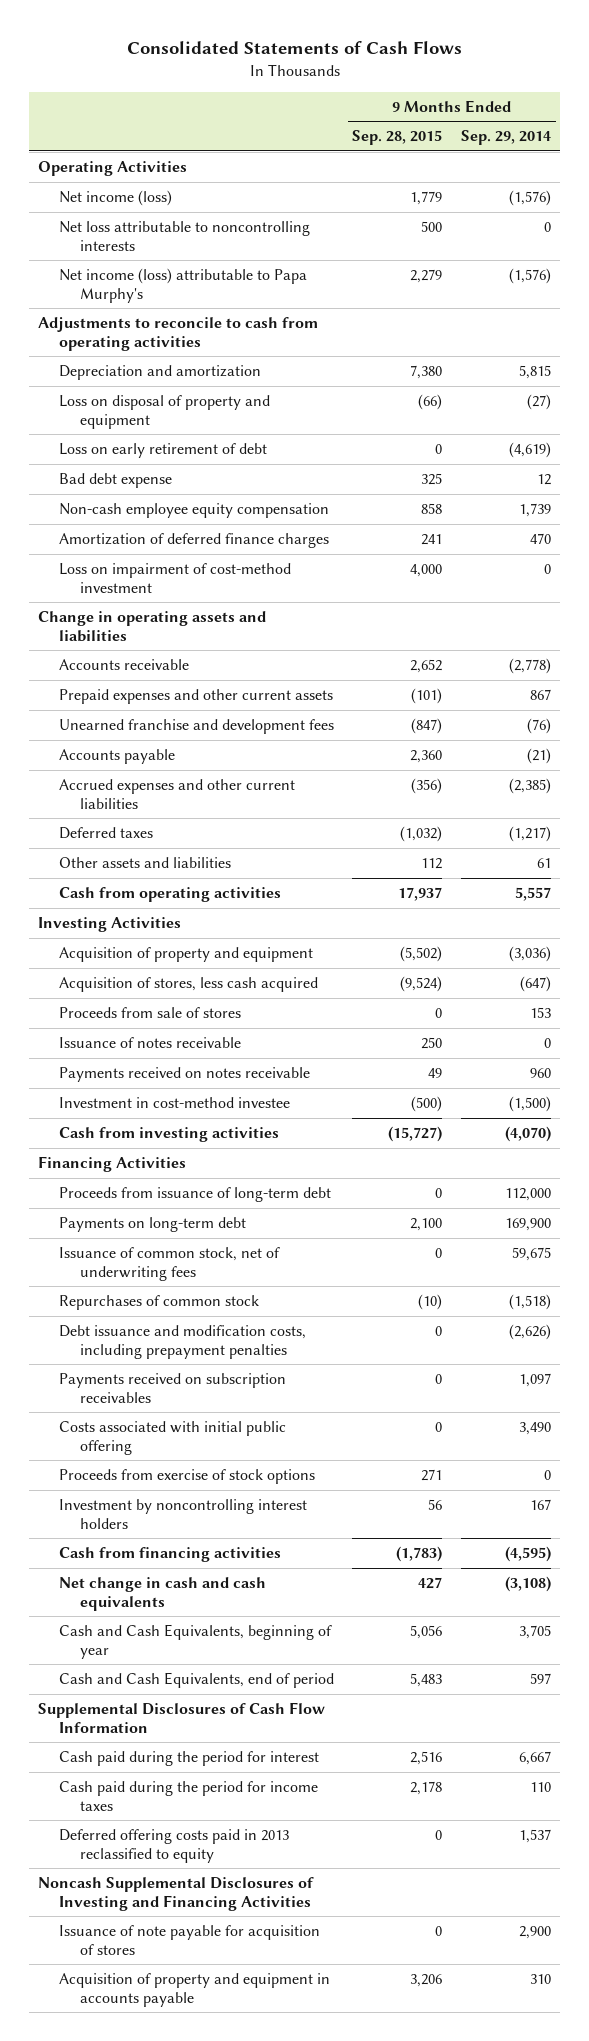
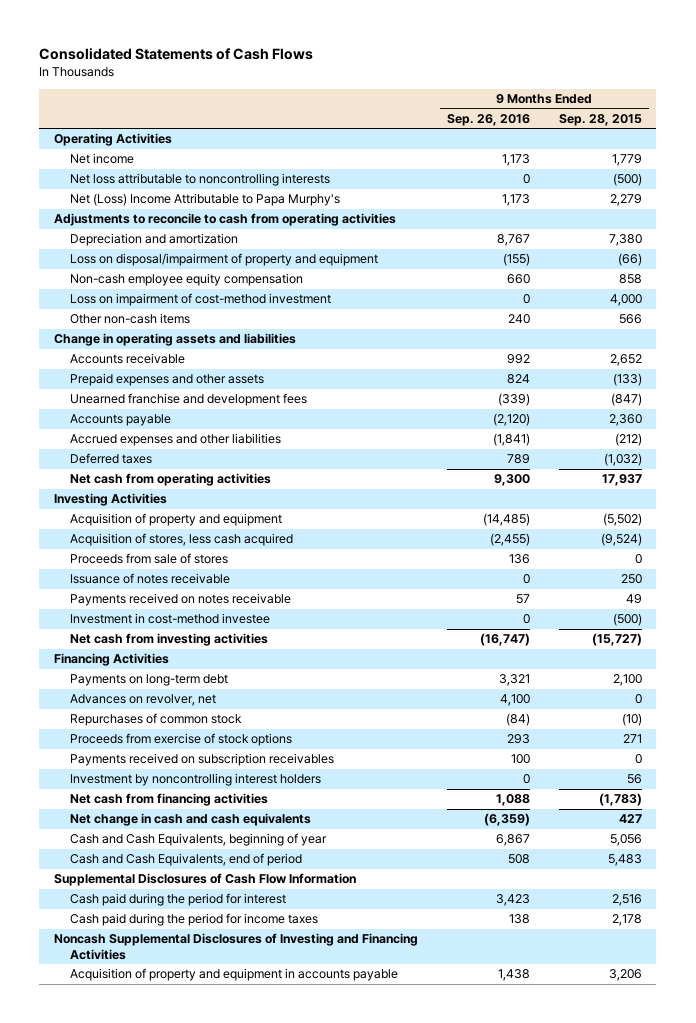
[460,130,551,146] Sep. 29, 2014 -> none
none -> [446,113,530,126] Sep. 26, 2016
[58,190,172,207] Net income (loss) -> [69,153,134,165] Net income
[421,221,443,233] 500 -> [612,173,642,187] (500)
[58,268,307,303] Net income (loss) attributable to Papa Murphy's -> [69,193,340,207] Net (Loss) Income Attributable to Papa Murphy's
[58,443,267,459] Loss on early retirement of debt -> none
[58,473,172,489] Bad debt expense -> none
[58,395,270,429] Loss on disposal of property and equipment -> [69,253,378,267] Loss on disposal/impairment of property and equipment
[58,533,329,549] Amortization of deferred finance charges -> none
none -> [69,313,190,325] Other non-cash items
[58,689,333,705] Prepaid expenses and other current assets -> [69,373,264,387] Prepaid expenses and other assets
[411,688,443,705] (101) -> [612,373,642,387] (133)
[58,779,295,809] Accrued expenses and other current liabilities -> [69,433,281,447] Accrued expenses and other liabilities
[411,778,443,795] (356) -> [614,433,642,447] (212)
[58,857,231,869] Other assets and liabilities -> none
[58,887,281,903] Cash from operating activities -> [69,473,271,487] Net cash from operating activities
[58,1127,279,1143] Cash from investing activities -> [69,633,268,647] Net cash from investing activities
[58,1187,331,1203] Proceeds from issuance of long-term debt -> none
[58,1247,280,1281] Issuance of common stock, net of underwriting fees -> none
none -> [69,694,216,707] Advances on revolver, net
[58,1325,306,1359] Debt issuance and modification costs, including prepayment penalties -> none
[58,1421,286,1455] Costs associated with initial public offering -> none
[58,1373,286,1403] Payments received on subscription receivables -> [69,753,334,767] Payments received on subscription receivables
[58,1547,281,1563] Cash from financing activities -> [69,793,268,807] Net cash from financing activities
[58,1829,289,1863] Deferred offering costs paid in 2013 reclassified to equity -> none
[58,1925,320,1955] Issuance of note payable for acquisition of stores -> none

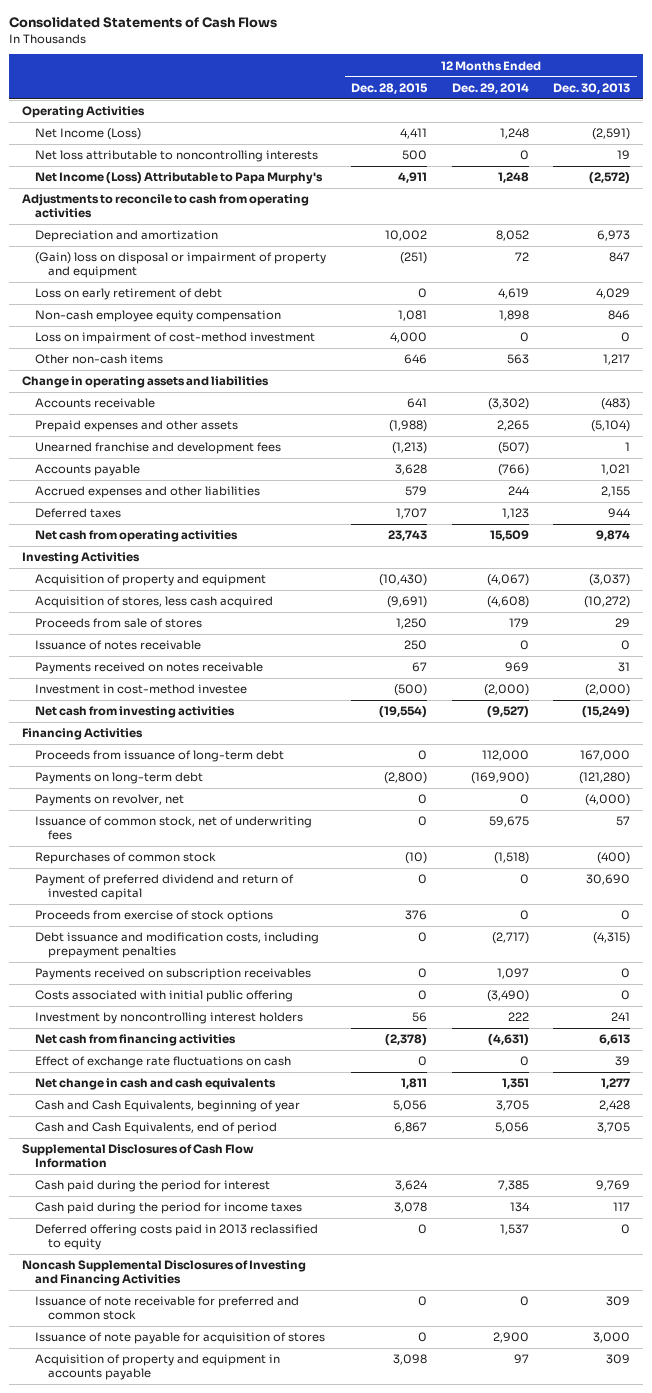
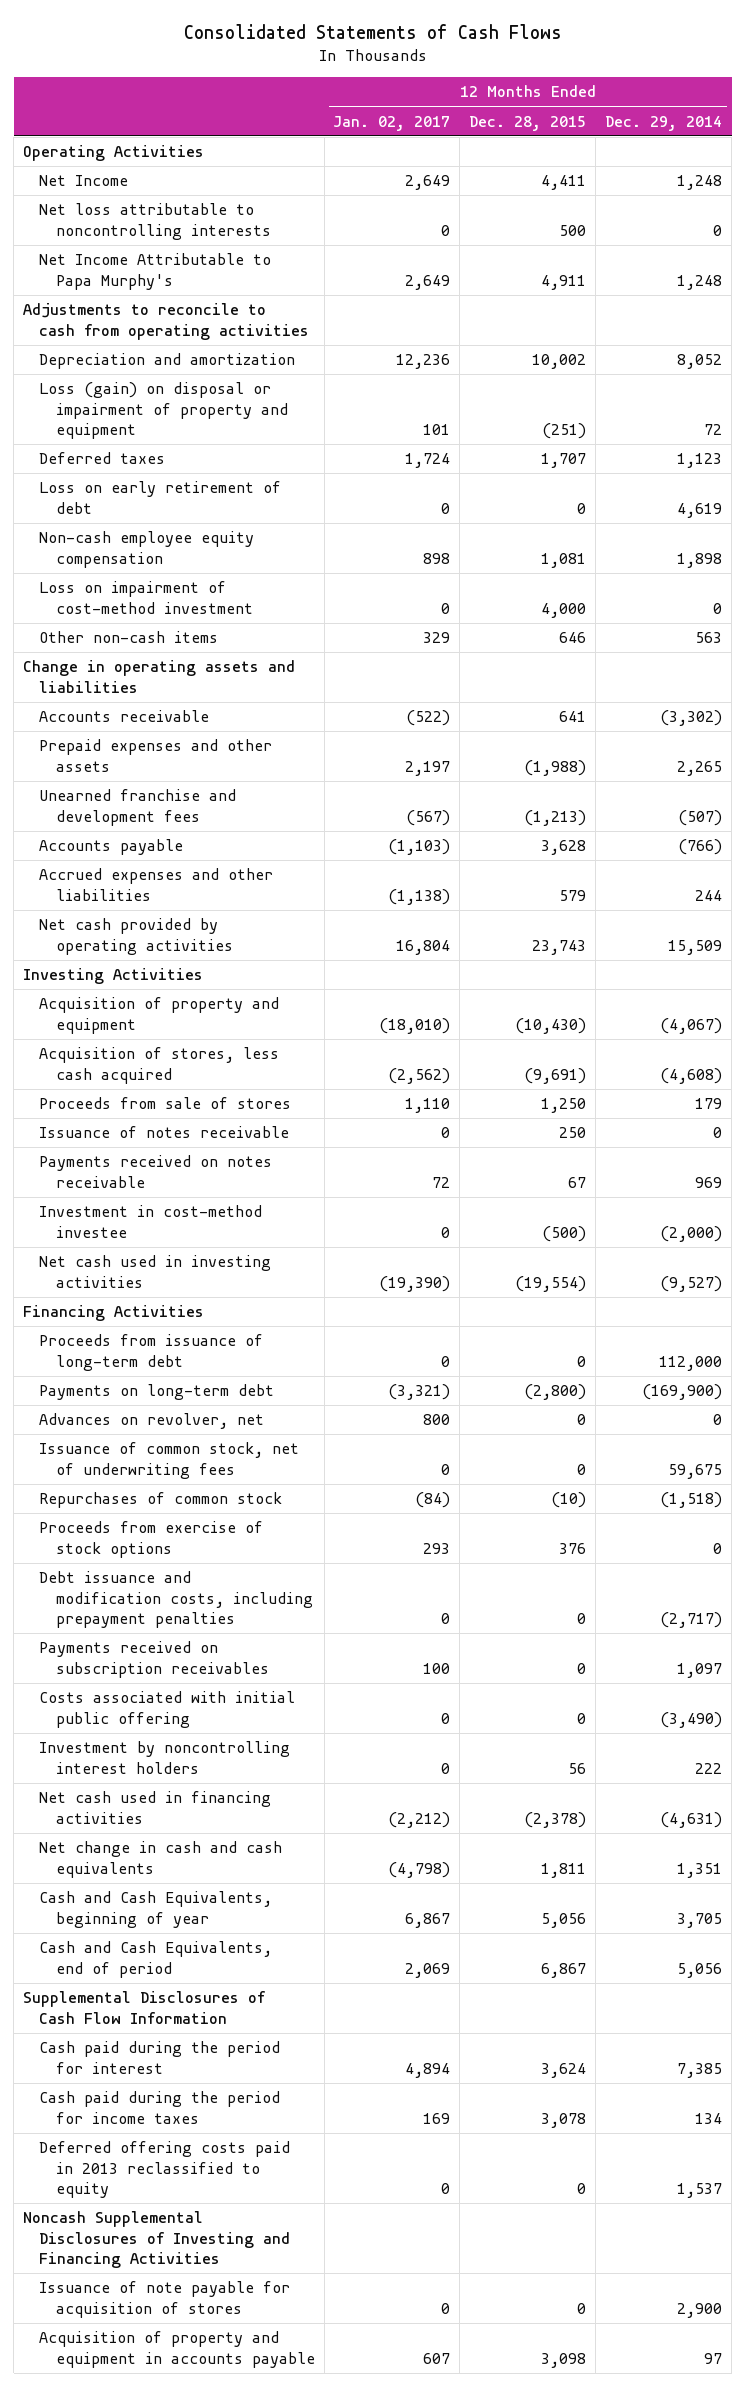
[553,82,631,94] Dec. 30, 2013 -> none
none -> [333,115,451,131] Jan. 02, 2017
[34,128,141,141] Net Income (Loss) -> [39,175,129,187] Net Income
[34,172,323,185] Net Income (Loss) Attributable to Papa Murphy's -> [39,253,272,290] Net Income Attributable to Papa Murphy's
[34,252,326,278] (Gain) loss on disposal or impairment of property and equipment -> [39,382,288,439] Loss (gain) on disposal or impairment of property and equipment
[34,508,121,519] Deferred taxes -> [39,452,166,465] Deferred taxes
[34,530,238,543] Net cash from operating activities -> [39,918,233,955] Net cash provided by operating activities
[34,706,235,719] Net cash from investing activities -> [39,1255,272,1288] Net cash used in investing activities
[34,794,184,807] Payments on revolver, net -> [39,1413,265,1430] Advances on revolver, net
[34,874,294,900] Payment of preferred dividend and return of invested capital -> none
[34,1056,291,1069] Effect of exchange rate fluctuations on cash -> none
[34,1034,236,1047] Net cash from financing activities -> [39,1791,272,1824] Net cash used in financing activities
[34,1296,299,1320] Issuance of note receivable for preferred and common stock -> none

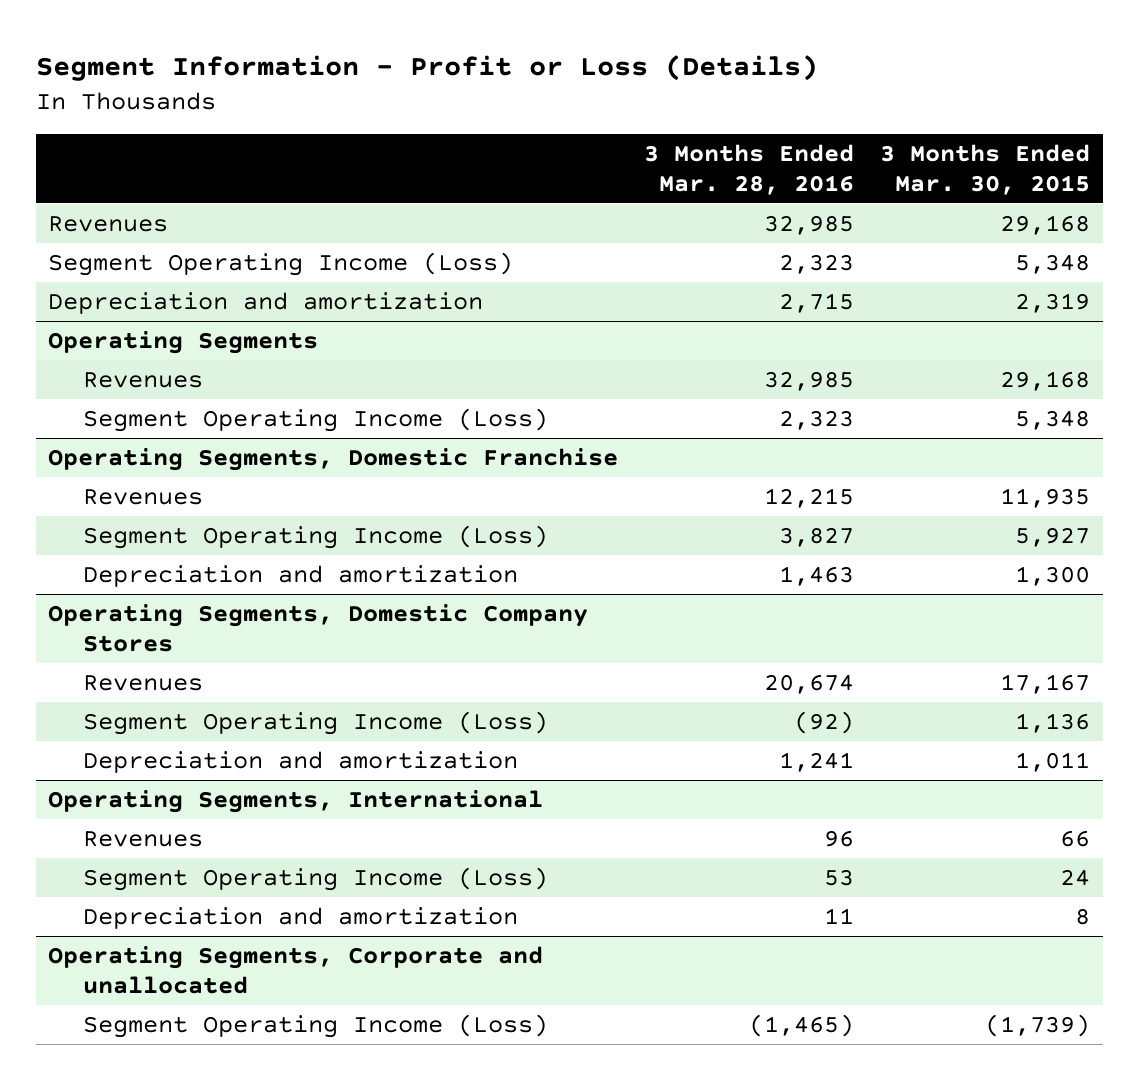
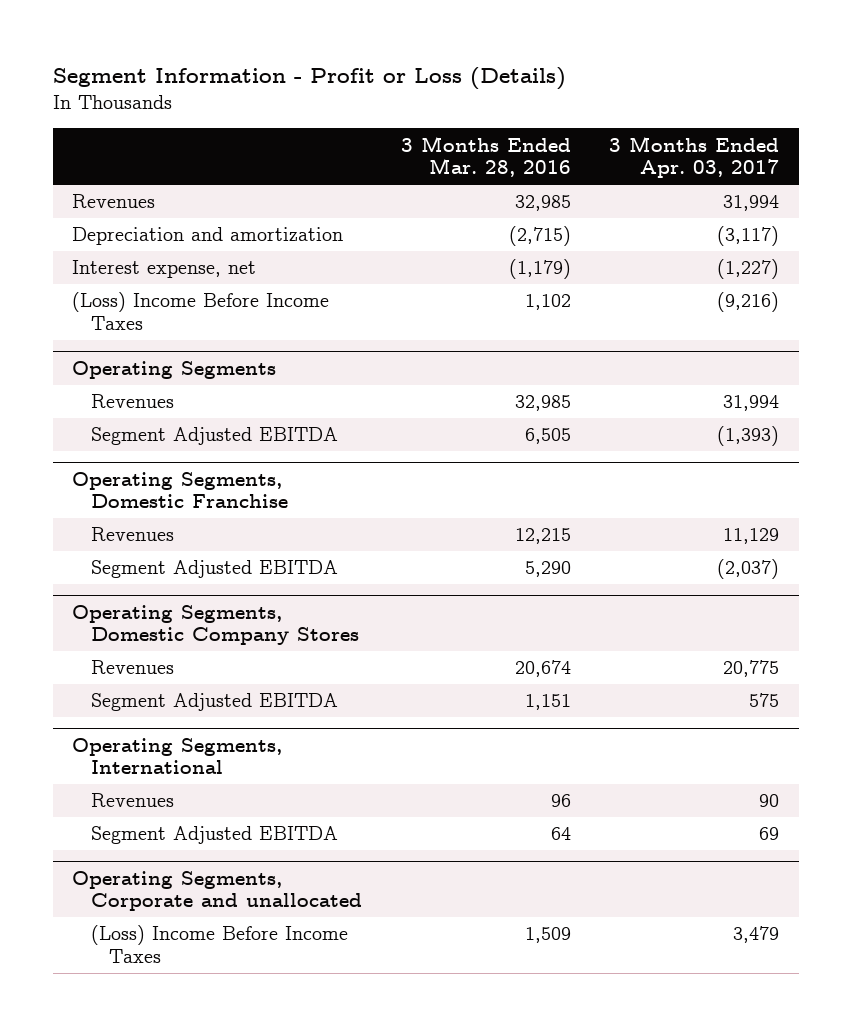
[880,144,1091,195] 3 Months Ended Mar. 30, 2015 -> none
none -> [609,135,780,179] 3 Months Ended Apr. 03, 2017
[48,251,514,276] Segment Operating Income (Loss) -> none
[779,292,855,313] 2,715 -> [508,226,571,247] (2,715)
none -> [72,260,257,279] Interest expense, net
none -> [72,292,330,330] (Loss) Income Before Income Taxes
[83,407,549,432] Segment Operating Income (Loss) -> none
none -> [90,427,338,446] Segment Adjusted EBITDA
[83,524,549,549] Segment Operating Income (Loss) -> none
[83,564,519,587] Depreciation and amortization -> none
none -> [90,560,338,579] Segment Adjusted EBITDA
[83,710,549,735] Segment Operating Income (Loss) -> none
[83,750,519,773] Depreciation and amortization -> none
none -> [90,693,338,712] Segment Adjusted EBITDA
[83,866,549,891] Segment Operating Income (Loss) -> none
[83,906,519,929] Depreciation and amortization -> none
none -> [90,826,338,845] Segment Adjusted EBITDA
[83,1013,549,1038] Segment Operating Income (Loss) -> none
none -> [90,925,348,963] (Loss) Income Before Income Taxes

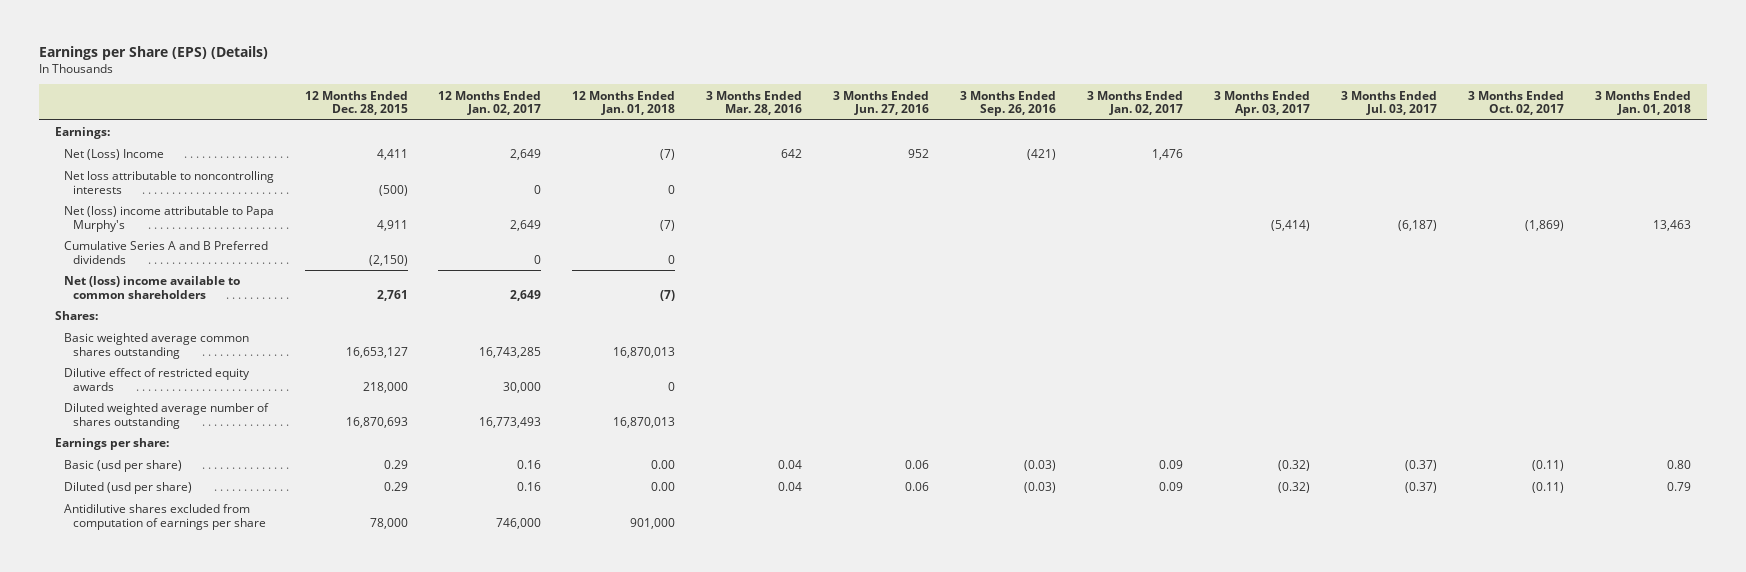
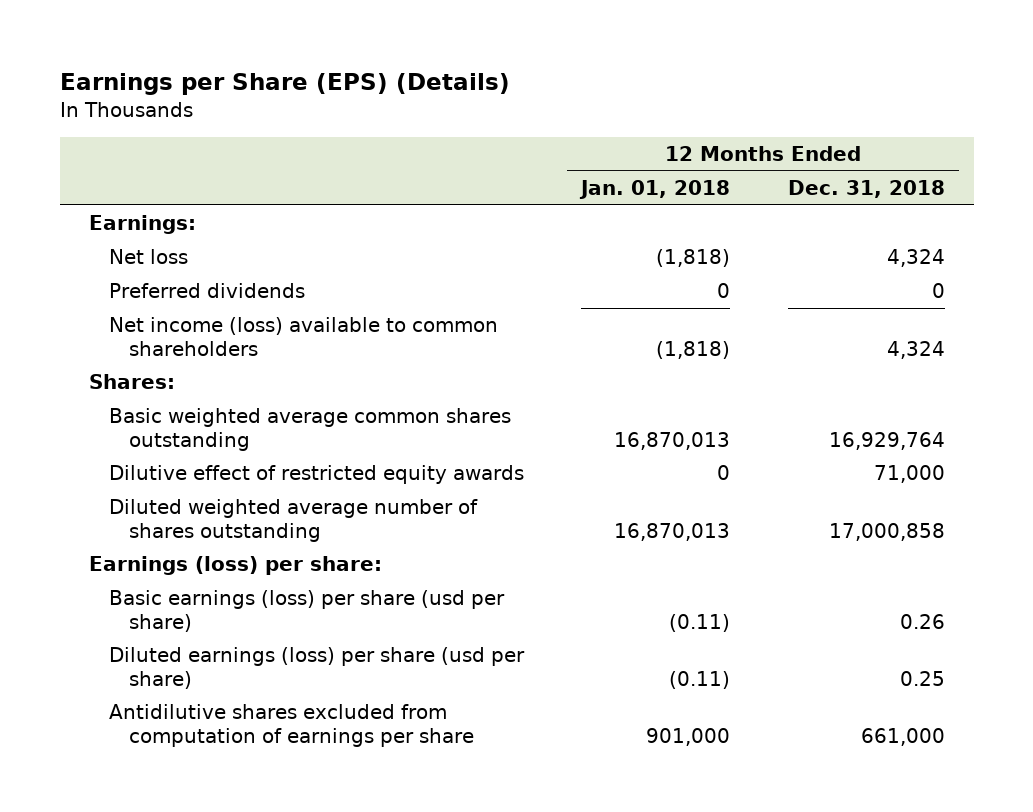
[304,90,408,115] 12 Months Ended Dec. 28, 2015 -> none
[438,90,542,115] 12 Months Ended Jan. 02, 2017 -> none
[706,90,803,115] 3 Months Ended Mar. 28, 2016 -> none
[833,90,930,115] 3 Months Ended Jun. 27, 2016 -> none
[960,90,1057,116] 3 Months Ended Sep. 26, 2016 -> none
[1087,90,1184,115] 3 Months Ended Jan. 02, 2017 -> none
[1214,90,1311,116] 3 Months Ended Apr. 03, 2017 -> none
[1341,90,1438,115] 3 Months Ended Jul. 03, 2017 -> none
[1468,90,1565,115] 3 Months Ended Oct. 02, 2017 -> none
[1595,90,1692,115] 3 Months Ended Jan. 01, 2018 -> none
none -> [787,179,945,198] Dec. 31, 2018
[63,149,164,161] Net (Loss) Income -> none
[63,171,274,194] Net loss attributable to noncontrolling interests -> none
[63,206,274,232] Net (loss) income attributable to Papa Murphy's -> [108,249,188,265] Net loss
[660,219,676,231] (7) -> [656,249,731,268] (1,818)
[63,241,268,264] Cumulative Series A and B Preferred dividends -> [108,283,305,299] Preferred dividends
[63,276,240,299] Net (loss) income available to common shareholders -> [108,317,498,356] Net income (loss) available to common shareholders
[660,289,676,301] (7) -> [656,340,731,359] (1,818)
[54,438,169,451] Earnings per share: -> [88,556,382,576] Earnings (loss) per share:
[63,460,182,473] Basic (usd per share) -> [108,590,505,632] Basic earnings (loss) per share (usd per share)
[651,460,676,470] 0.00 -> [669,613,731,632] (0.11)
[63,482,192,495] Diluted (usd per share) -> [108,647,525,689] Diluted earnings (loss) per share (usd per share)
[651,482,676,492] 0.00 -> [669,670,731,689] (0.11)

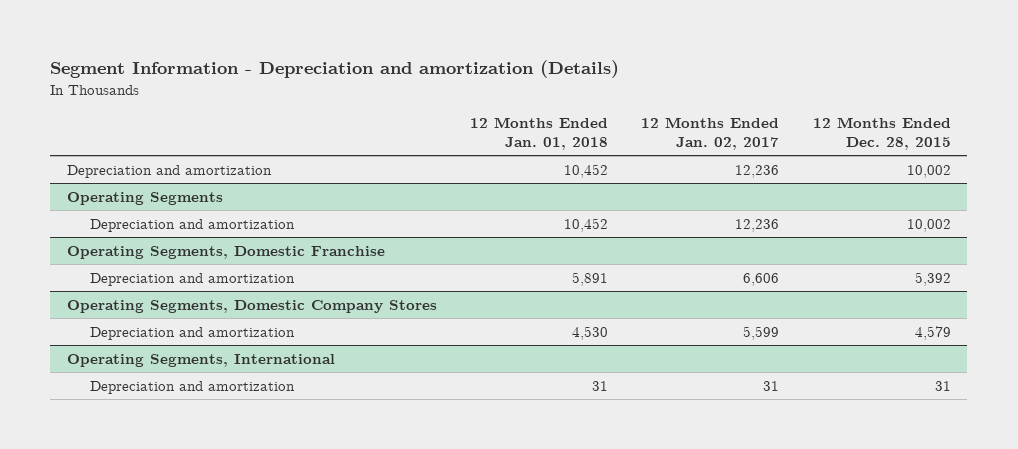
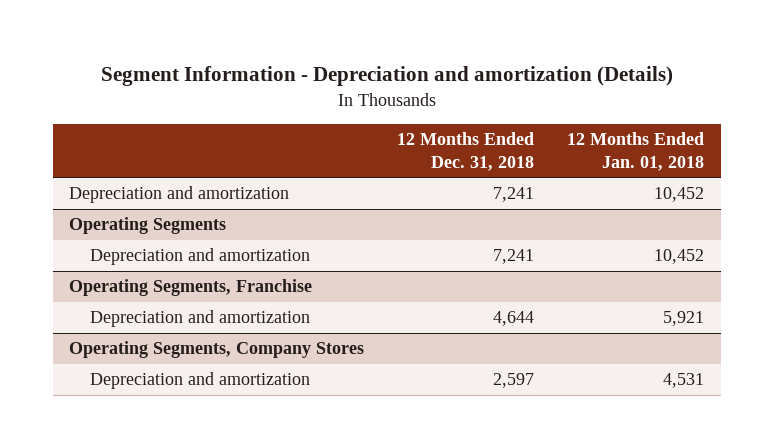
[641,117,780,151] 12 Months Ended Jan. 02, 2017 -> none
[812,117,951,151] 12 Months Ended Dec. 28, 2015 -> none
none -> [397,131,535,171] 12 Months Ended Dec. 31, 2018
[67,353,336,367] Operating Segments, International -> none
[90,380,296,394] Depreciation and amortization -> none
[67,245,386,259] Operating Segments, Domestic Franchise -> [69,279,313,297] Operating Segments, Franchise
[572,271,609,286] 5,891 -> [663,311,705,327] 5,921
[67,299,438,313] Operating Segments, Domestic Company Stores -> [69,341,365,359] Operating Segments, Company Stores
[572,325,609,340] 4,530 -> [663,373,705,389] 4,531

